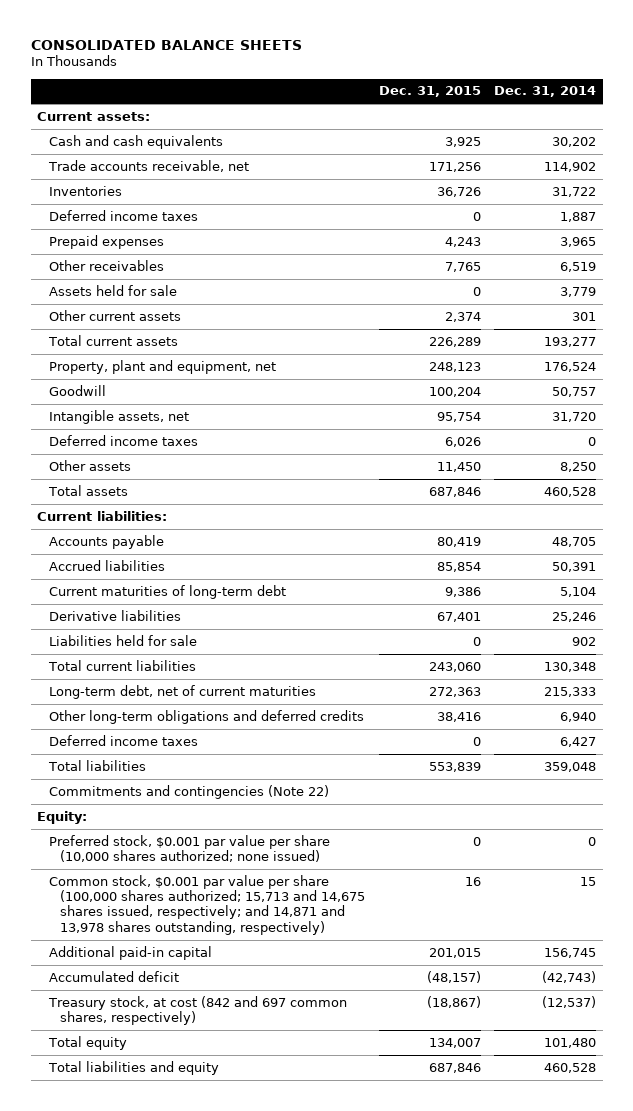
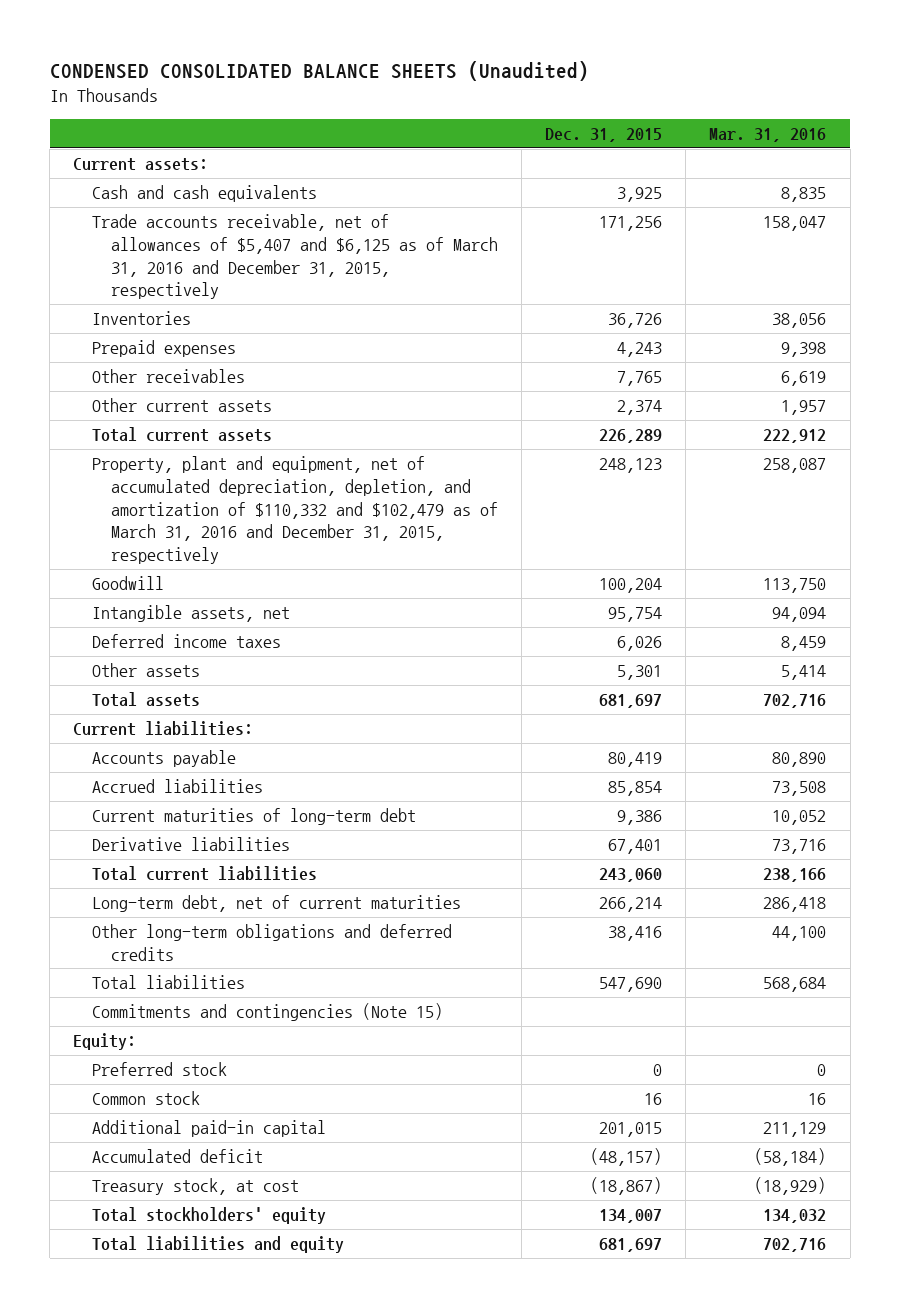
[30,39,302,50] CONSOLIDATED BALANCE SHEETS -> [49,61,589,82] CONDENSED CONSOLIDATED BALANCE SHEETS (Unaudited)
[493,86,596,98] Dec. 31, 2014 -> none
none -> [709,128,827,143] Mar. 31, 2016
[47,159,249,172] Trade accounts receivable, net -> [92,213,498,300] Trade accounts receivable, net of allowances of $5,407 and $6,125 as of March 31, 2016 and December 31, 2015, respectively
[48,209,198,221] Deferred income taxes -> none
[48,284,177,296] Assets held for sale -> none
[48,359,276,374] Property, plant and equipment, net -> [92,455,498,565] Property, plant and equipment, net of accumulated depreciation, depletion, and amortization of $110,332 and $102,479 as of March 31, 2016 and December 31, 2015, respectively
[436,461,481,472] 11,450 -> [617,664,663,680] 5,301
[428,486,481,497] 687,846 -> [599,693,663,708] 681,697
[48,634,197,646] Liabilities held for sale -> none
[428,686,481,697] 272,363 -> [599,896,663,912] 266,214
[48,734,198,746] Deferred income taxes -> none
[428,761,481,772] 553,839 -> [599,976,663,992] 547,690
[48,784,329,799] Commitments and contingencies (Note 22) -> [92,1002,444,1021] Commitments and contingencies (Note 15)
[48,834,330,863] Preferred stock, $0.001 par value per share (10,000 shares authorized; none issued) -> [92,1061,228,1076] Preferred stock
[48,874,366,935] Common stock, $0.001 par value per share (100,000 shares authorized; 15,713 and 14,675 shares issued, respectively; and 14,871 and 13,978 shares outstanding, respectively) -> [92,1090,201,1105] Common stock
[47,995,347,1026] Treasury stock, at cost (842 and 697 common shares, respectively) -> [92,1177,300,1195] Treasury stock, at cost
[47,1035,127,1050] Total equity -> [92,1206,327,1224] Total stockholders' equity
[428,1062,481,1073] 687,846 -> [599,1237,663,1252] 681,697

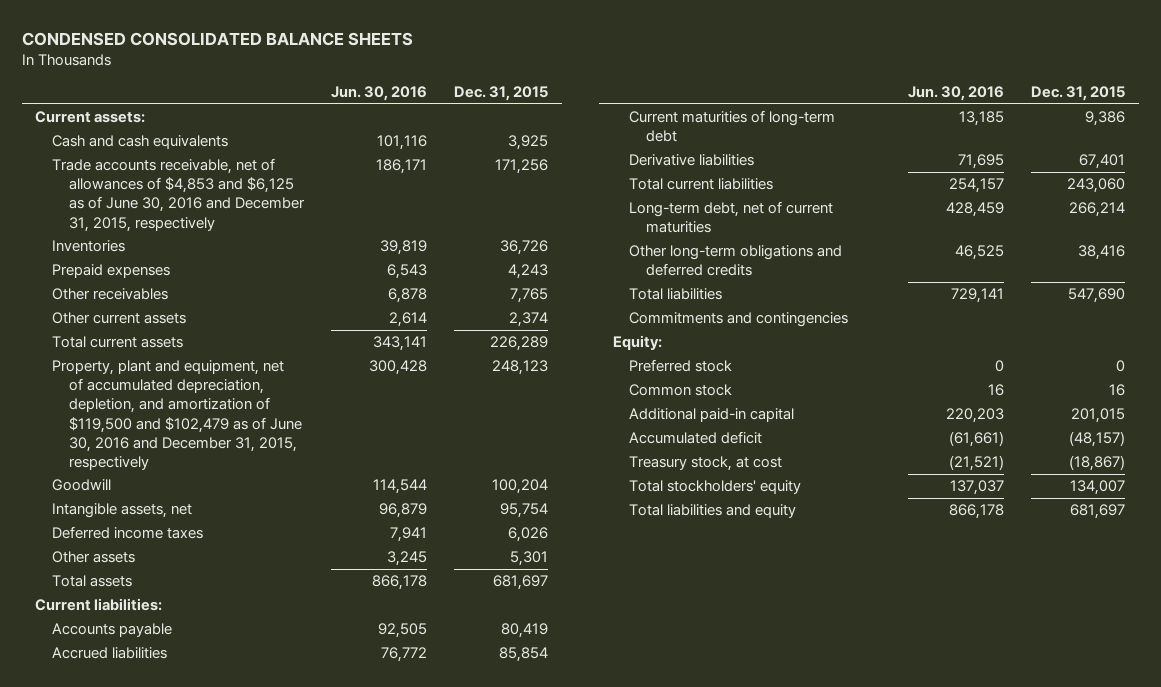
[49,61,589,82] CONDENSED CONSOLIDATED BALANCE SHEETS (Unaudited) -> [21,31,413,46] CONDENSED CONSOLIDATED BALANCE SHEETS
[709,128,827,143] Mar. 31, 2016 -> none
none -> [330,86,427,102] Jun. 30, 2016
[92,213,498,300] Trade accounts receivable, net of allowances of $5,407 and $6,125 as of March 31, 2016 and December 31, 2015, respectively -> [51,158,305,232] Trade accounts receivable, net of allowances of $4,853 and $6,125 as of June 30, 2016 and December 31, 2015, respectively
[92,455,498,565] Property, plant and equipment, net of accumulated depreciation, depletion, and amortization of $110,332 and $102,479 as of March 31, 2016 and December 31, 2015, respectively -> [51,360,302,470] Property, plant and equipment, net of accumulated depreciation, depletion, and amortization of $119,500 and $102,479 as of June 30, 2016 and December 31, 2015, respectively
[92,1002,444,1021] Commitments and contingencies (Note 15) -> [629,312,849,328] Commitments and contingencies

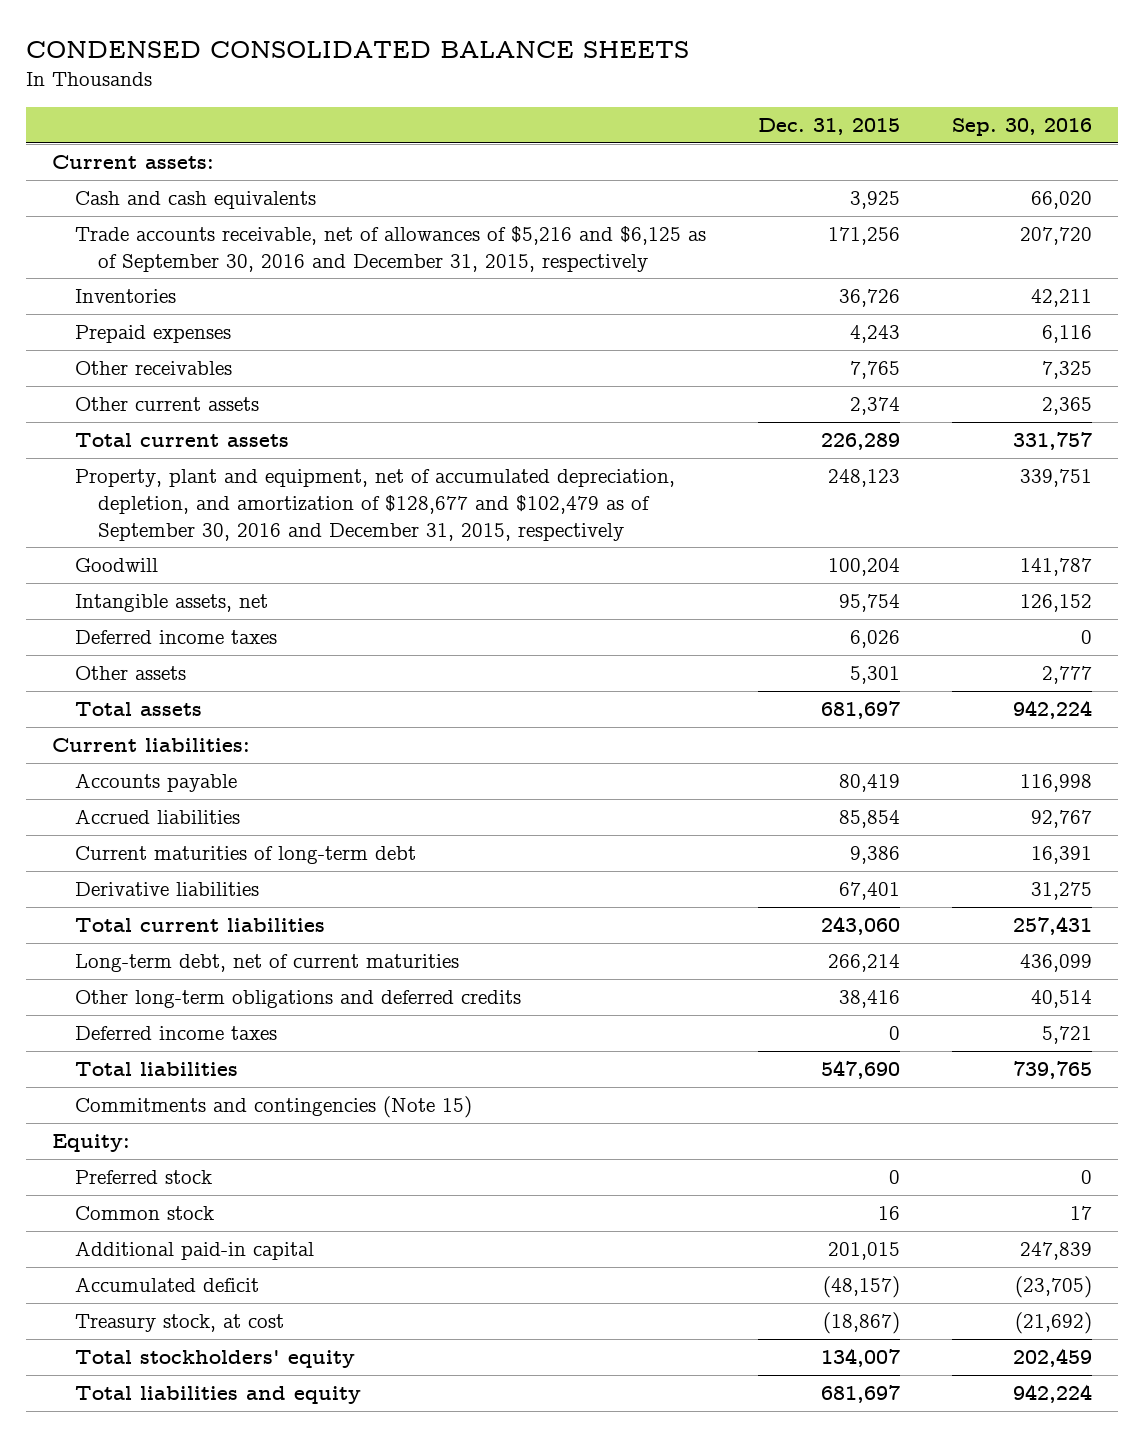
[330,86,427,102] Jun. 30, 2016 -> none
none -> [952,118,1093,137] Sep. 30, 2016
[51,158,305,232] Trade accounts receivable, net of allowances of $4,853 and $6,125 as of June 30, 2016 and December 31, 2015, respectively -> [75,225,707,272] Trade accounts receivable, net of allowances of $5,216 and $6,125 as of September 30, 2016 and December 31, 2015, respectively
[51,360,302,470] Property, plant and equipment, net of accumulated depreciation, depletion, and amortization of $119,500 and $102,479 as of June 30, 2016 and December 31, 2015, respectively -> [75,468,676,541] Property, plant and equipment, net of accumulated depreciation, depletion, and amortization of $128,677 and $102,479 as of September 30, 2016 and December 31, 2015, respectively
none -> [75,1025,278,1040] Deferred income taxes
[629,312,849,328] Commitments and contingencies -> [75,1095,473,1118] Commitments and contingencies (Note 15)

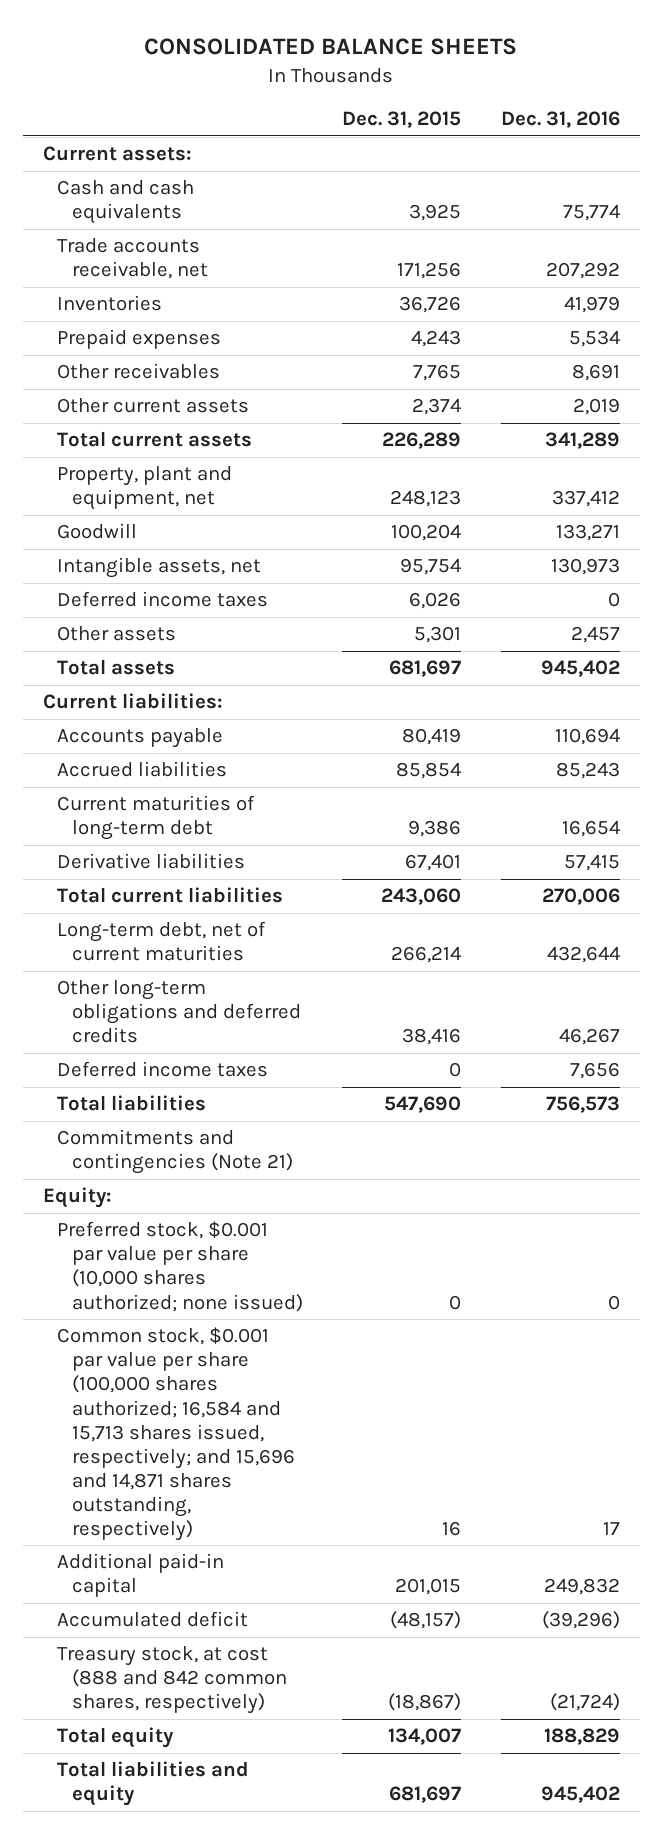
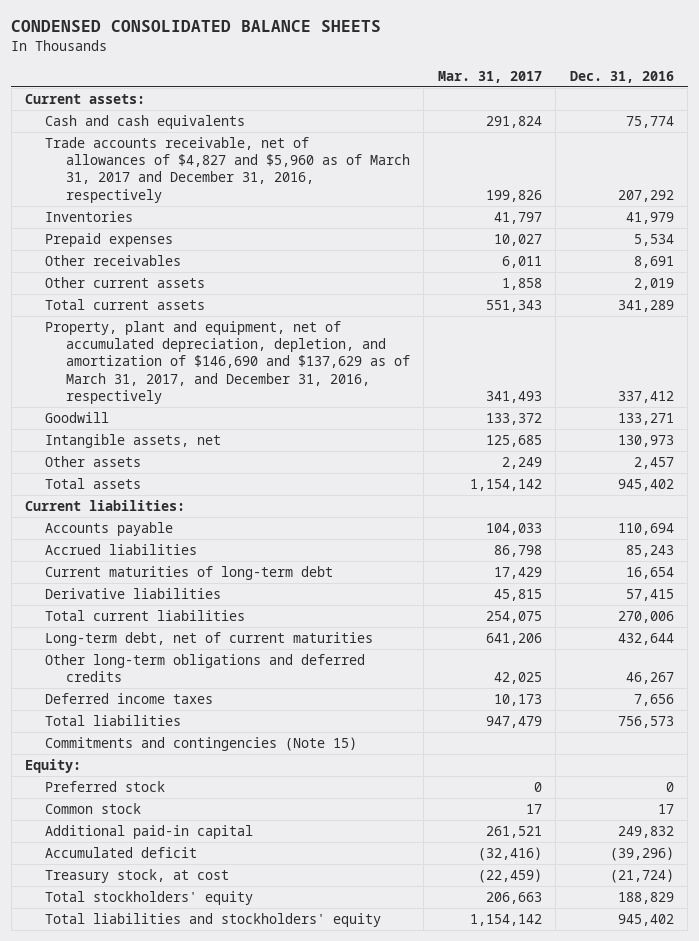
[144,38,518,56] CONSOLIDATED BALANCE SHEETS -> [11,20,382,33] CONDENSED CONSOLIDATED BALANCE SHEETS
[342,111,462,129] Dec. 31, 2015 -> none
none -> [437,70,542,83] Mar. 31, 2017
[57,238,208,280] Trade accounts receivable, net -> [45,137,410,203] Trade accounts receivable, net of allowances of $4,827 and $5,960 as of March 31, 2017 and December 31, 2016, respectively
[57,466,233,511] Property, plant and equipment, net -> [45,321,410,404] Property, plant and equipment, net of accumulated depreciation, depletion, and amortization of $146,690 and $137,629 as of March 31, 2017, and December 31, 2016, respectively
[57,591,269,608] Deferred income taxes -> none
[57,1129,293,1175] Commitments and contingencies (Note 21) -> [45,737,358,752] Commitments and contingencies (Note 15)
[57,1221,303,1312] Preferred stock, $0.001 par value per share (10,000 shares authorized; none issued) -> [45,781,166,793] Preferred stock
[57,1327,295,1541] Common stock, $0.001 par value per share (100,000 shares authorized; 16,584 and 15,713 shares issued, respectively; and 15,696 and 14,871 shares outstanding, respectively) -> [45,803,142,815] Common stock
[57,1646,287,1715] Treasury stock, at cost (888 and 842 common shares, respectively) -> [45,869,230,884] Treasury stock, at cost
[57,1727,175,1749] Total equity -> [45,891,254,906] Total stockholders' equity
[57,1761,250,1807] Total liabilities and equity -> [45,913,382,928] Total liabilities and stockholders' equity

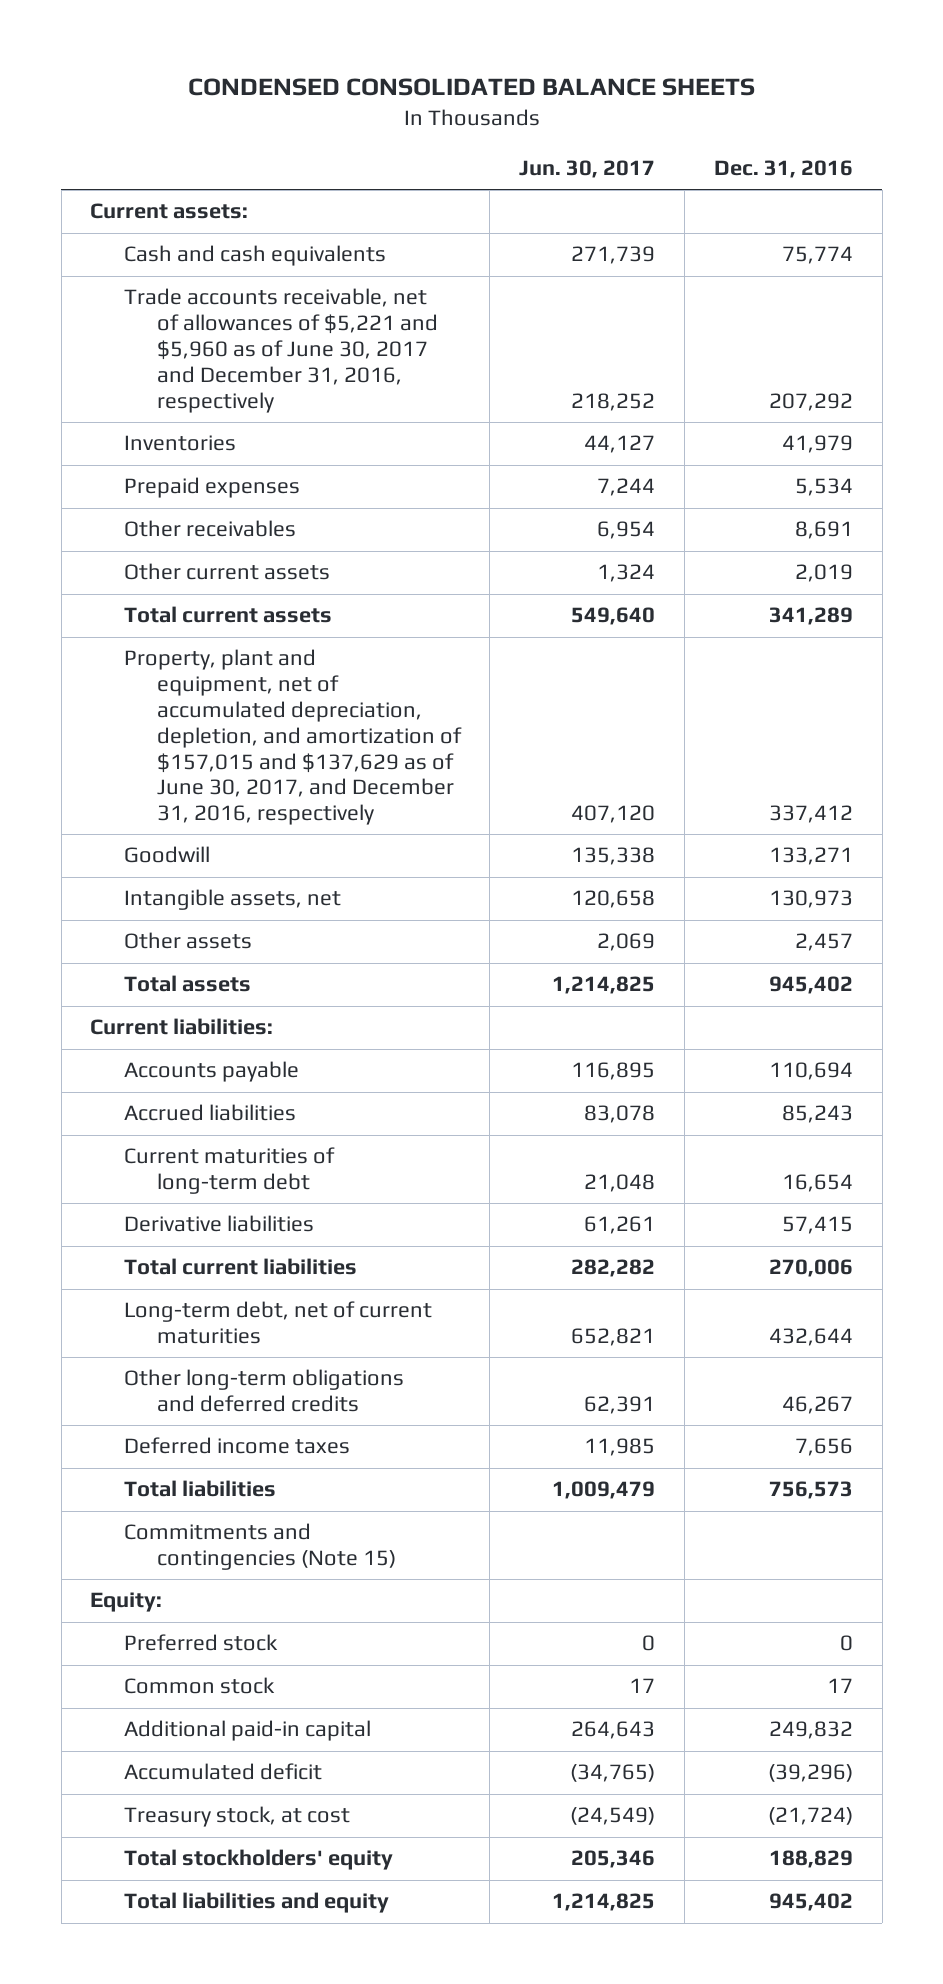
[437,70,542,83] Mar. 31, 2017 -> none
none -> [519,160,656,179] Jun. 30, 2017
[45,137,410,203] Trade accounts receivable, net of allowances of $4,827 and $5,960 as of March 31, 2017 and December 31, 2016, respectively -> [123,288,438,413] Trade accounts receivable, net of allowances of $5,221 and $5,960 as of June 30, 2017 and December 31, 2016, respectively
[45,321,410,404] Property, plant and equipment, net of accumulated depreciation, depletion, and amortization of $146,690 and $137,629 as of March 31, 2017, and December 31, 2016, respectively -> [123,649,462,826] Property, plant and equipment, net of accumulated depreciation, depletion, and amortization of $157,015 and $137,629 as of June 30, 2017, and December 31, 2016, respectively
[45,913,382,928] Total liabilities and stockholders' equity -> [123,1892,389,1914] Total liabilities and equity

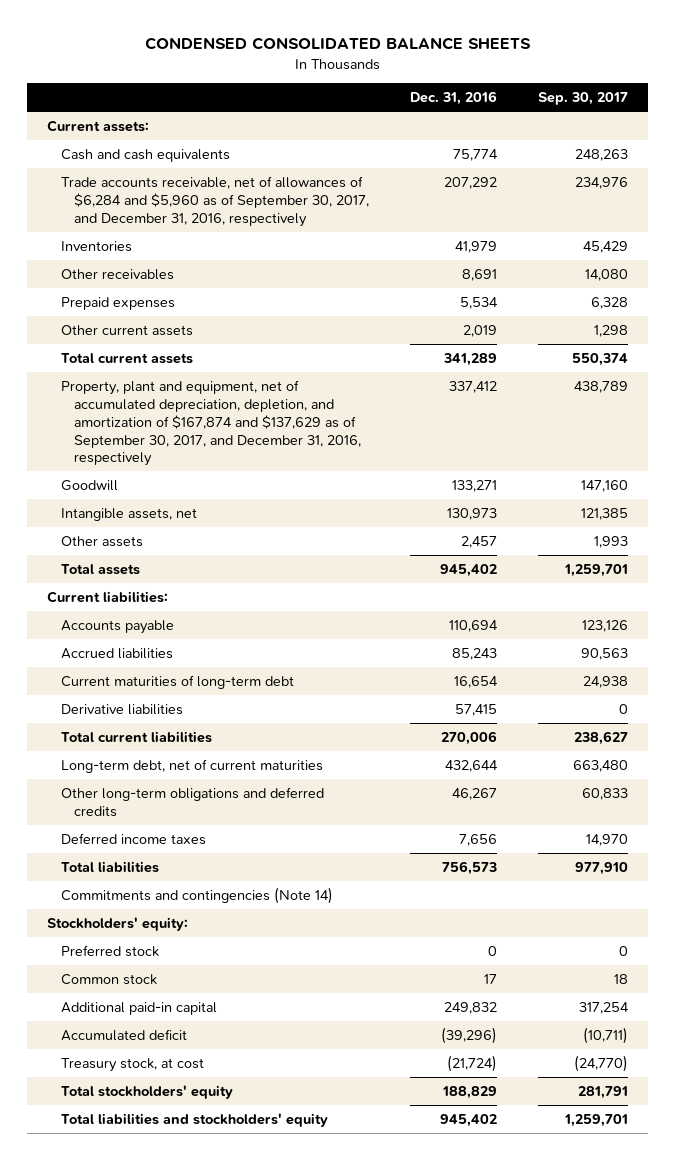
[519,160,656,179] Jun. 30, 2017 -> none
none -> [537,92,628,106] Sep. 30, 2017
[123,288,438,413] Trade accounts receivable, net of allowances of $5,221 and $5,960 as of June 30, 2017 and December 31, 2016, respectively -> [60,175,369,227] Trade accounts receivable, net of allowances of $6,284 and $5,960 as of September 30, 2017, and December 31, 2016, respectively
[123,477,300,499] Prepaid expenses -> [60,296,175,310] Prepaid expenses
[123,649,462,826] Property, plant and equipment, net of accumulated depreciation, depletion, and amortization of $157,015 and $137,629 as of June 30, 2017, and December 31, 2016, respectively -> [60,379,361,467] Property, plant and equipment, net of accumulated depreciation, depletion, and amortization of $167,874 and $137,629 as of September 30, 2017, and December 31, 2016, respectively
[123,1523,396,1571] Commitments and contingencies (Note 15) -> [60,886,333,904] Commitments and contingencies (Note 14)
[90,1592,163,1613] Equity: -> [47,916,189,931] Stockholders' equity:
[123,1892,389,1914] Total liabilities and equity -> [60,1112,328,1127] Total liabilities and stockholders' equity

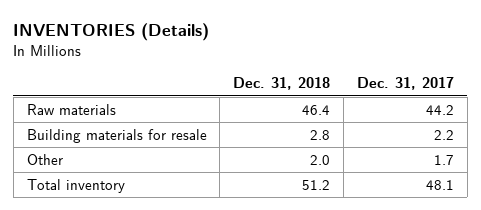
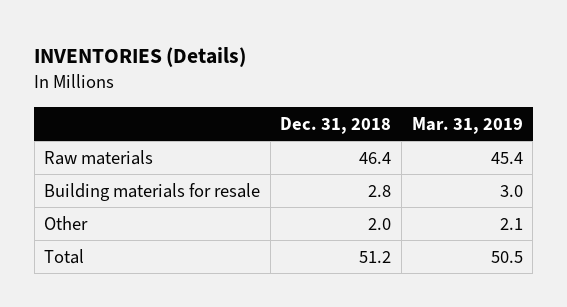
[357,77,455,91] Dec. 31, 2017 -> none
none -> [411,116,523,134] Mar. 31, 2019
[26,178,125,193] Total inventory -> [44,248,85,264] Total

